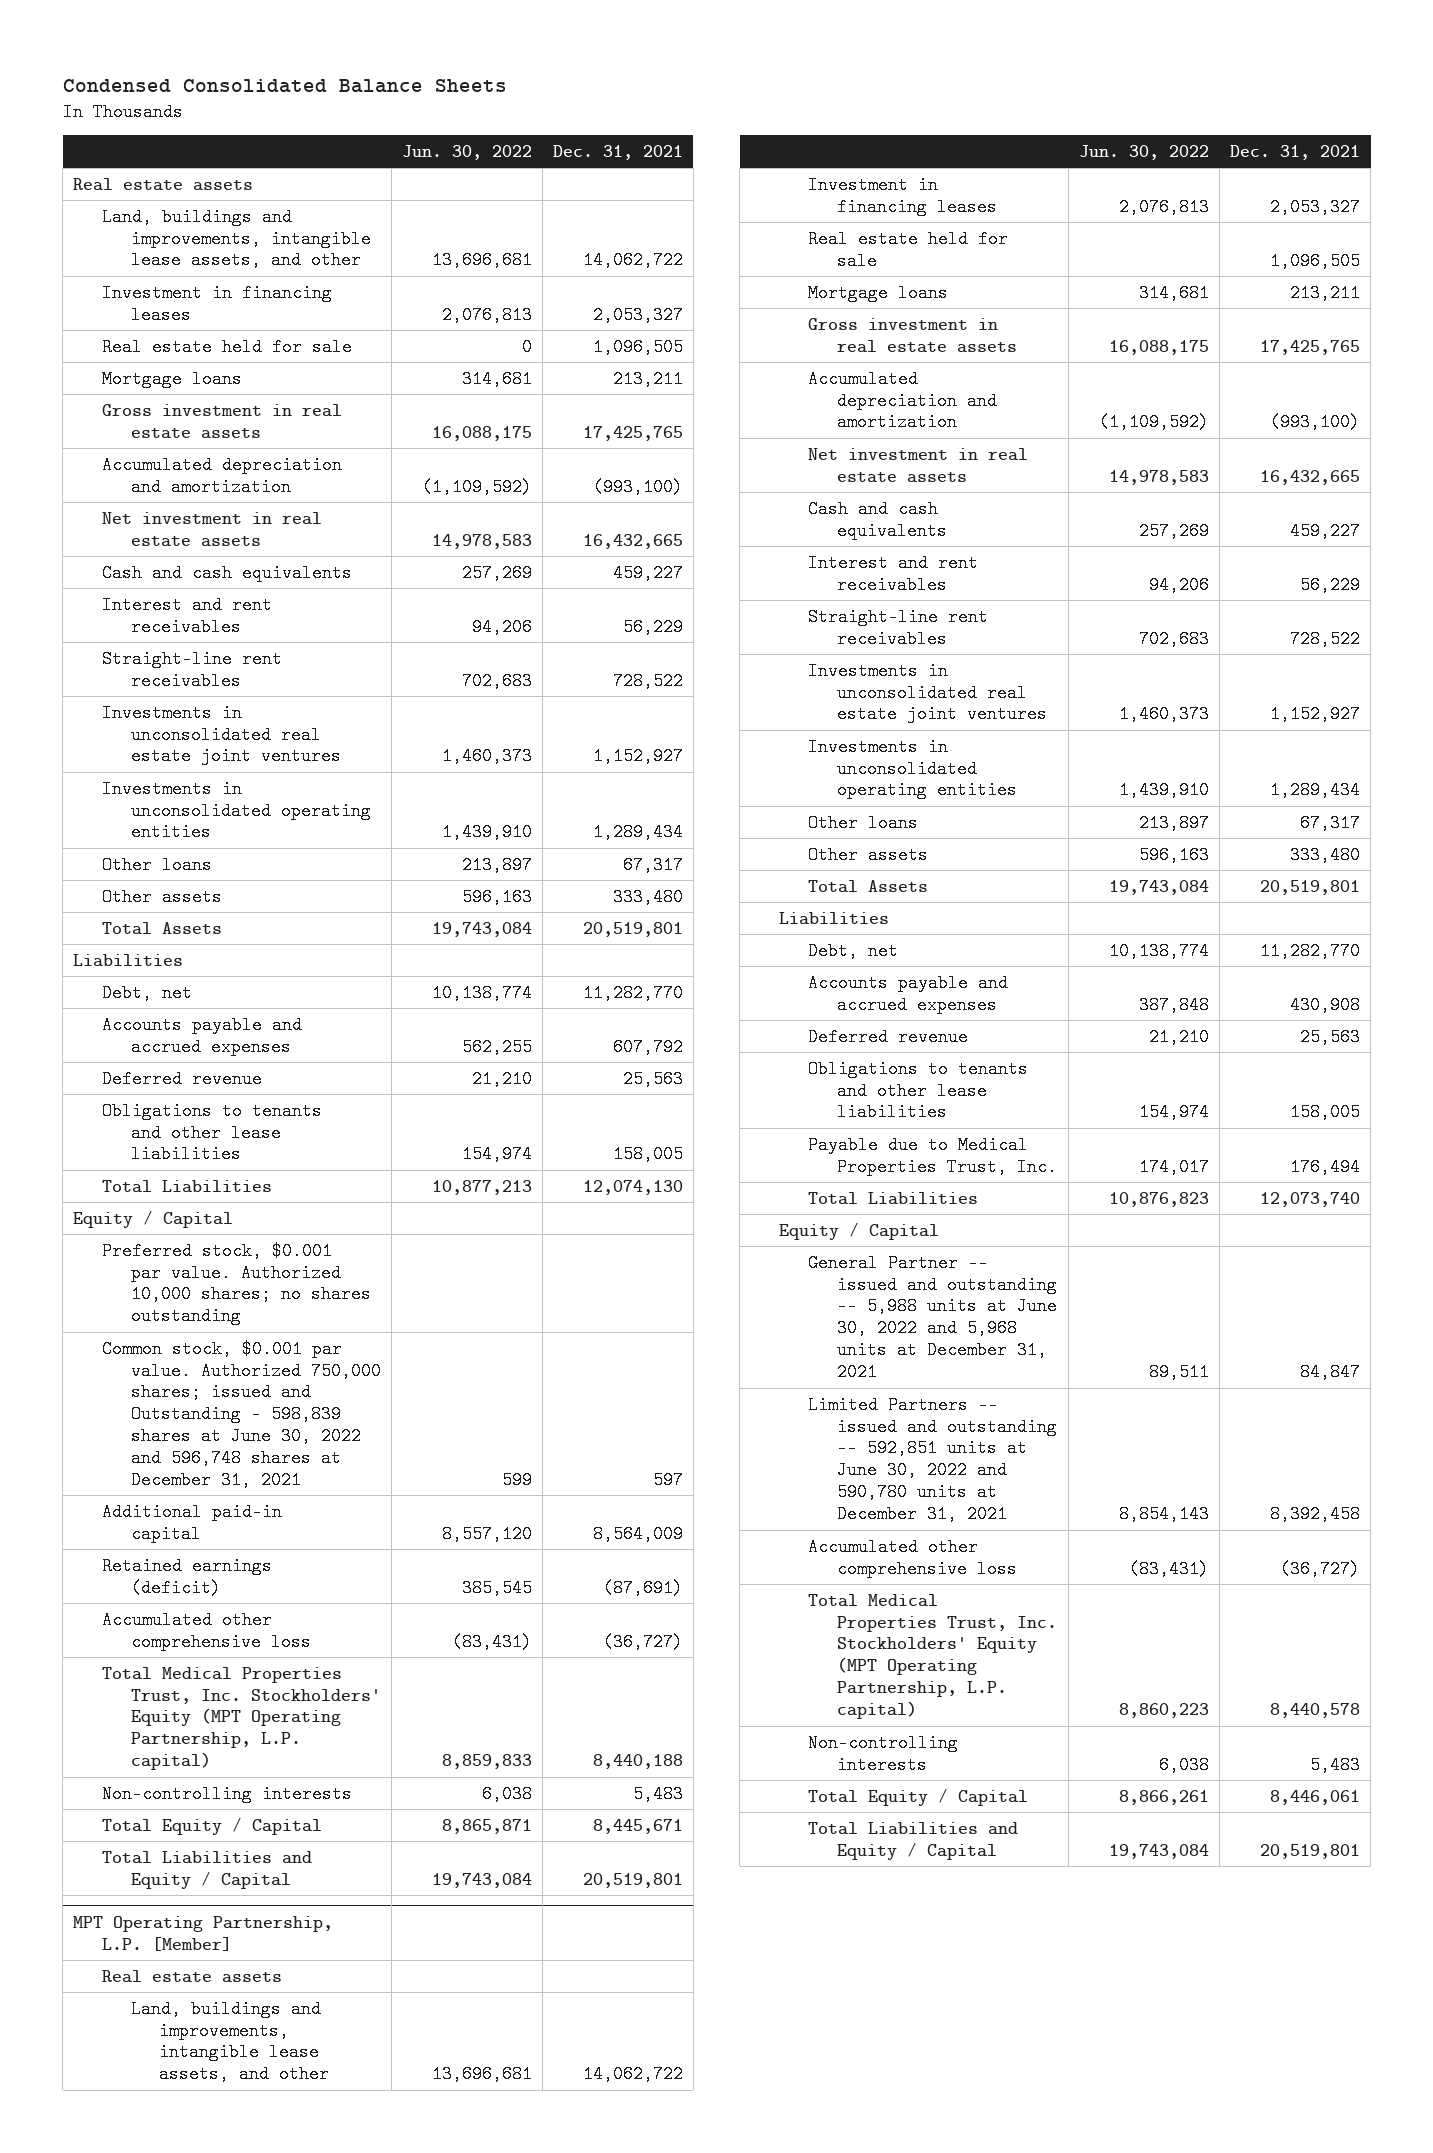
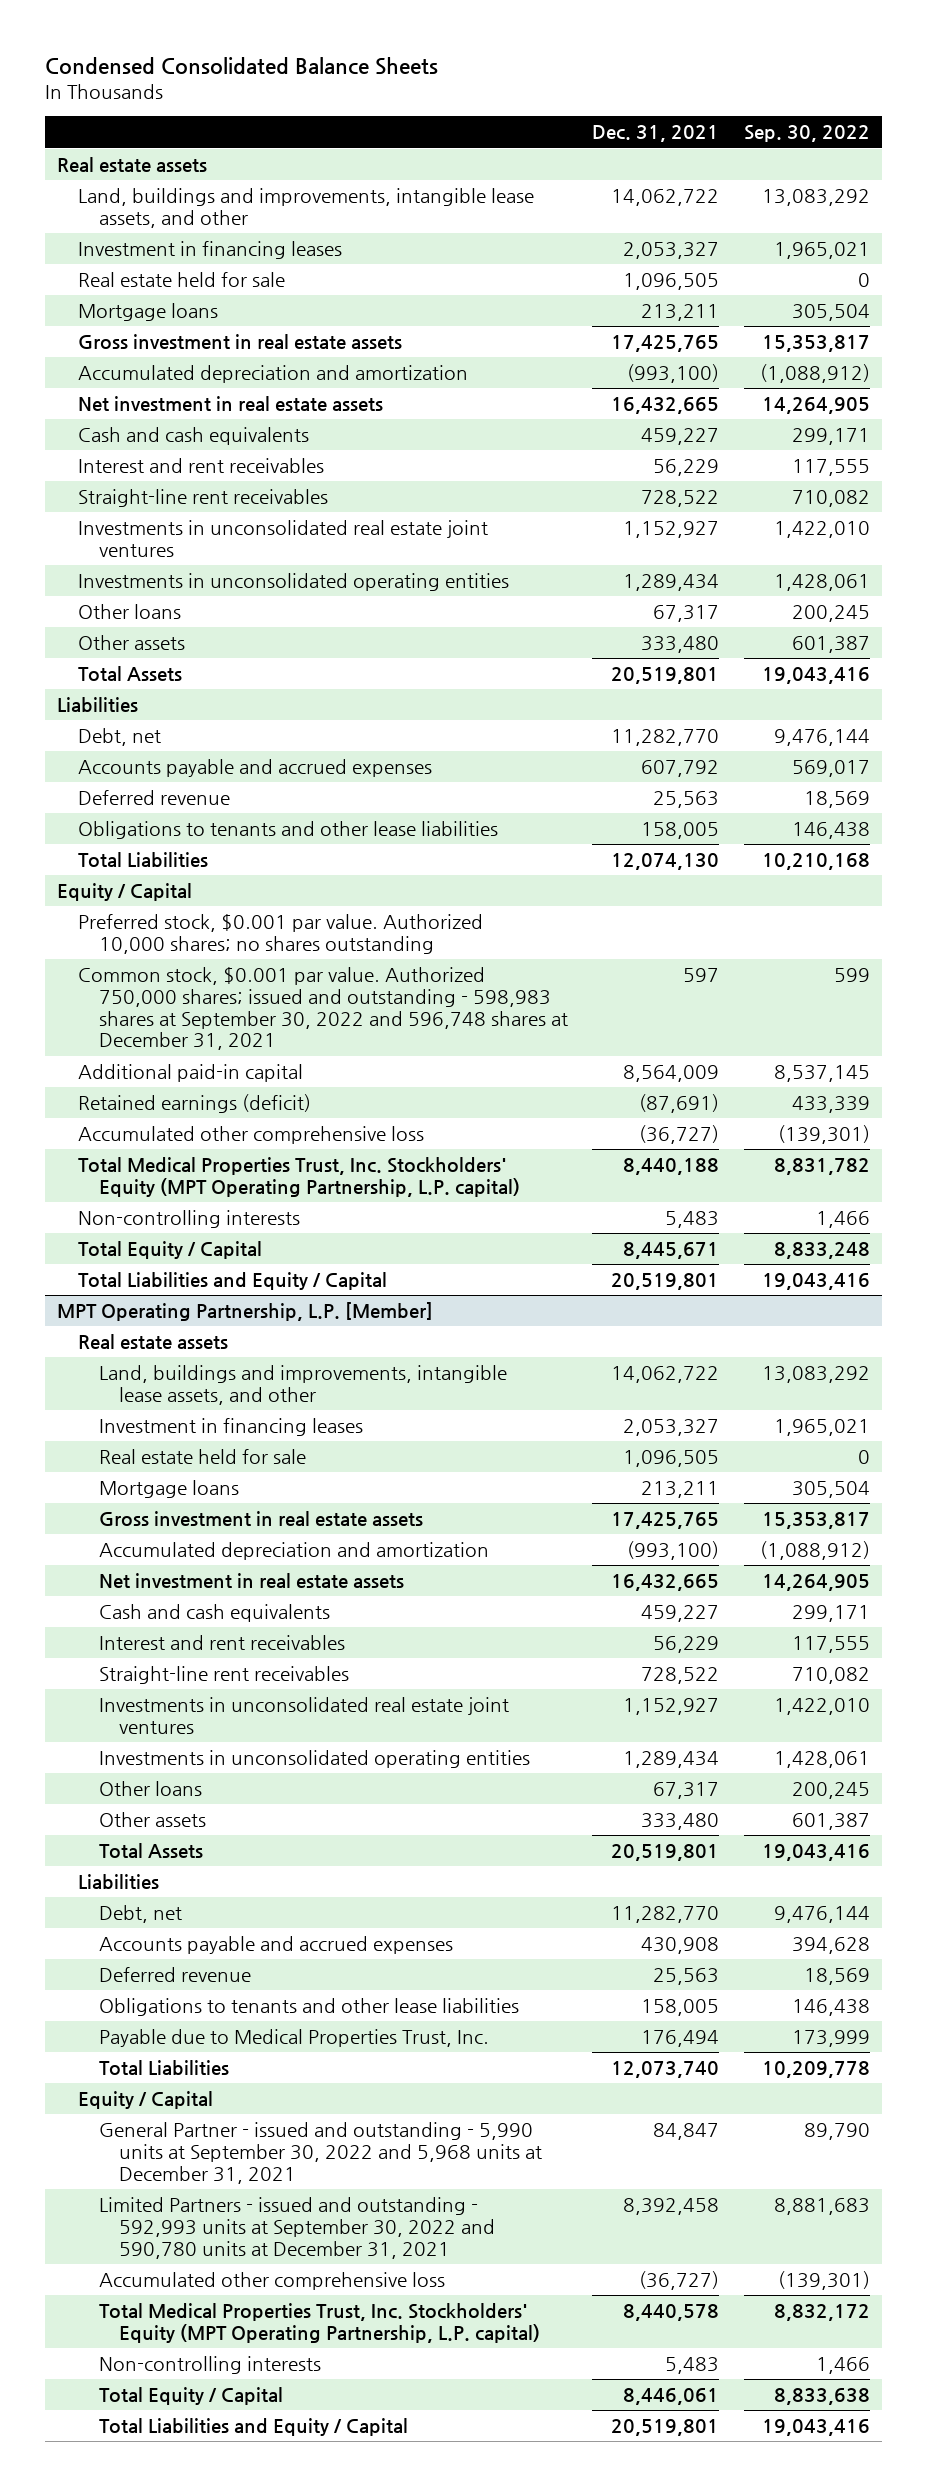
[401,145,532,161] Jun. 30, 2022 -> none
none -> [744,125,871,143] Sep. 30, 2022
[101,1339,381,1490] Common stock, $0.001 par value. Authorized 750,000 shares; issued and Outstanding - 598,839 shares at June 30, 2022 and 596,748 shares at December 31, 2021 -> [77,967,568,1051] Common stock, $0.001 par value. Authorized 750,000 shares; issued and outstanding - 598,983 shares at September 30, 2022 and 596,748 shares at December 31, 2021
[807,1253,1057,1382] General Partner -- issued and outstanding -- 5,988 units at June 30, 2022 and 5,968 units at December 31, 2021 -> [98,2122,543,2184] General Partner - issued and outstanding - 5,990 units at September 30, 2022 and 5,968 units at December 31, 2021
[807,1395,1057,1524] Limited Partners -- issued and outstanding -- 592,851 units at June 30, 2022 and 590,780 units at December 31, 2021 -> [98,2197,496,2259] Limited Partners - issued and outstanding - 592,993 units at September 30, 2022 and 590,780 units at December 31, 2021

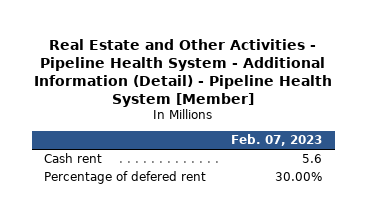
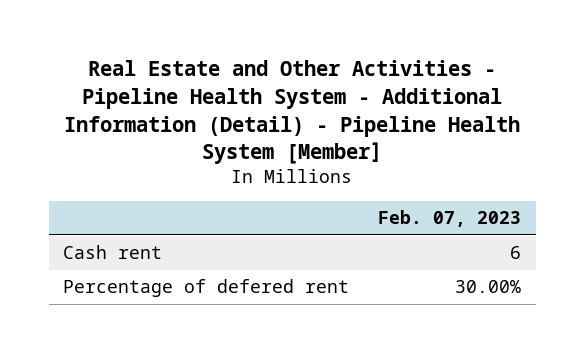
[302,154,323,164] 5.6 -> [510,246,522,260] 6

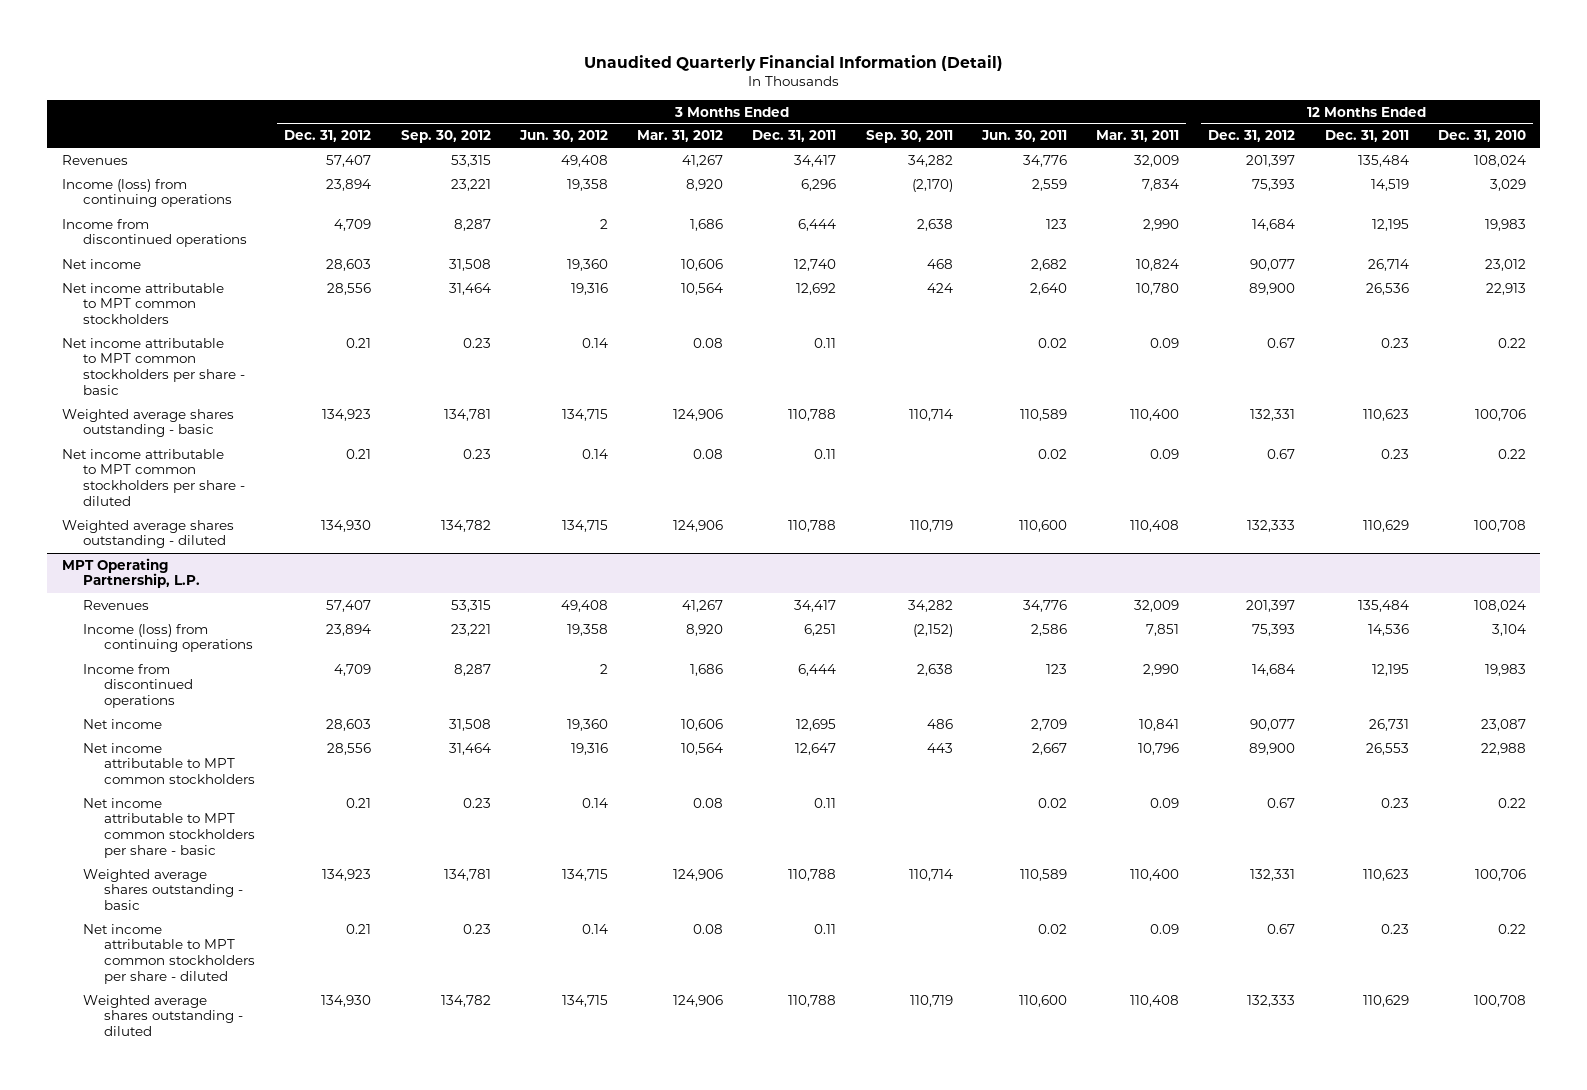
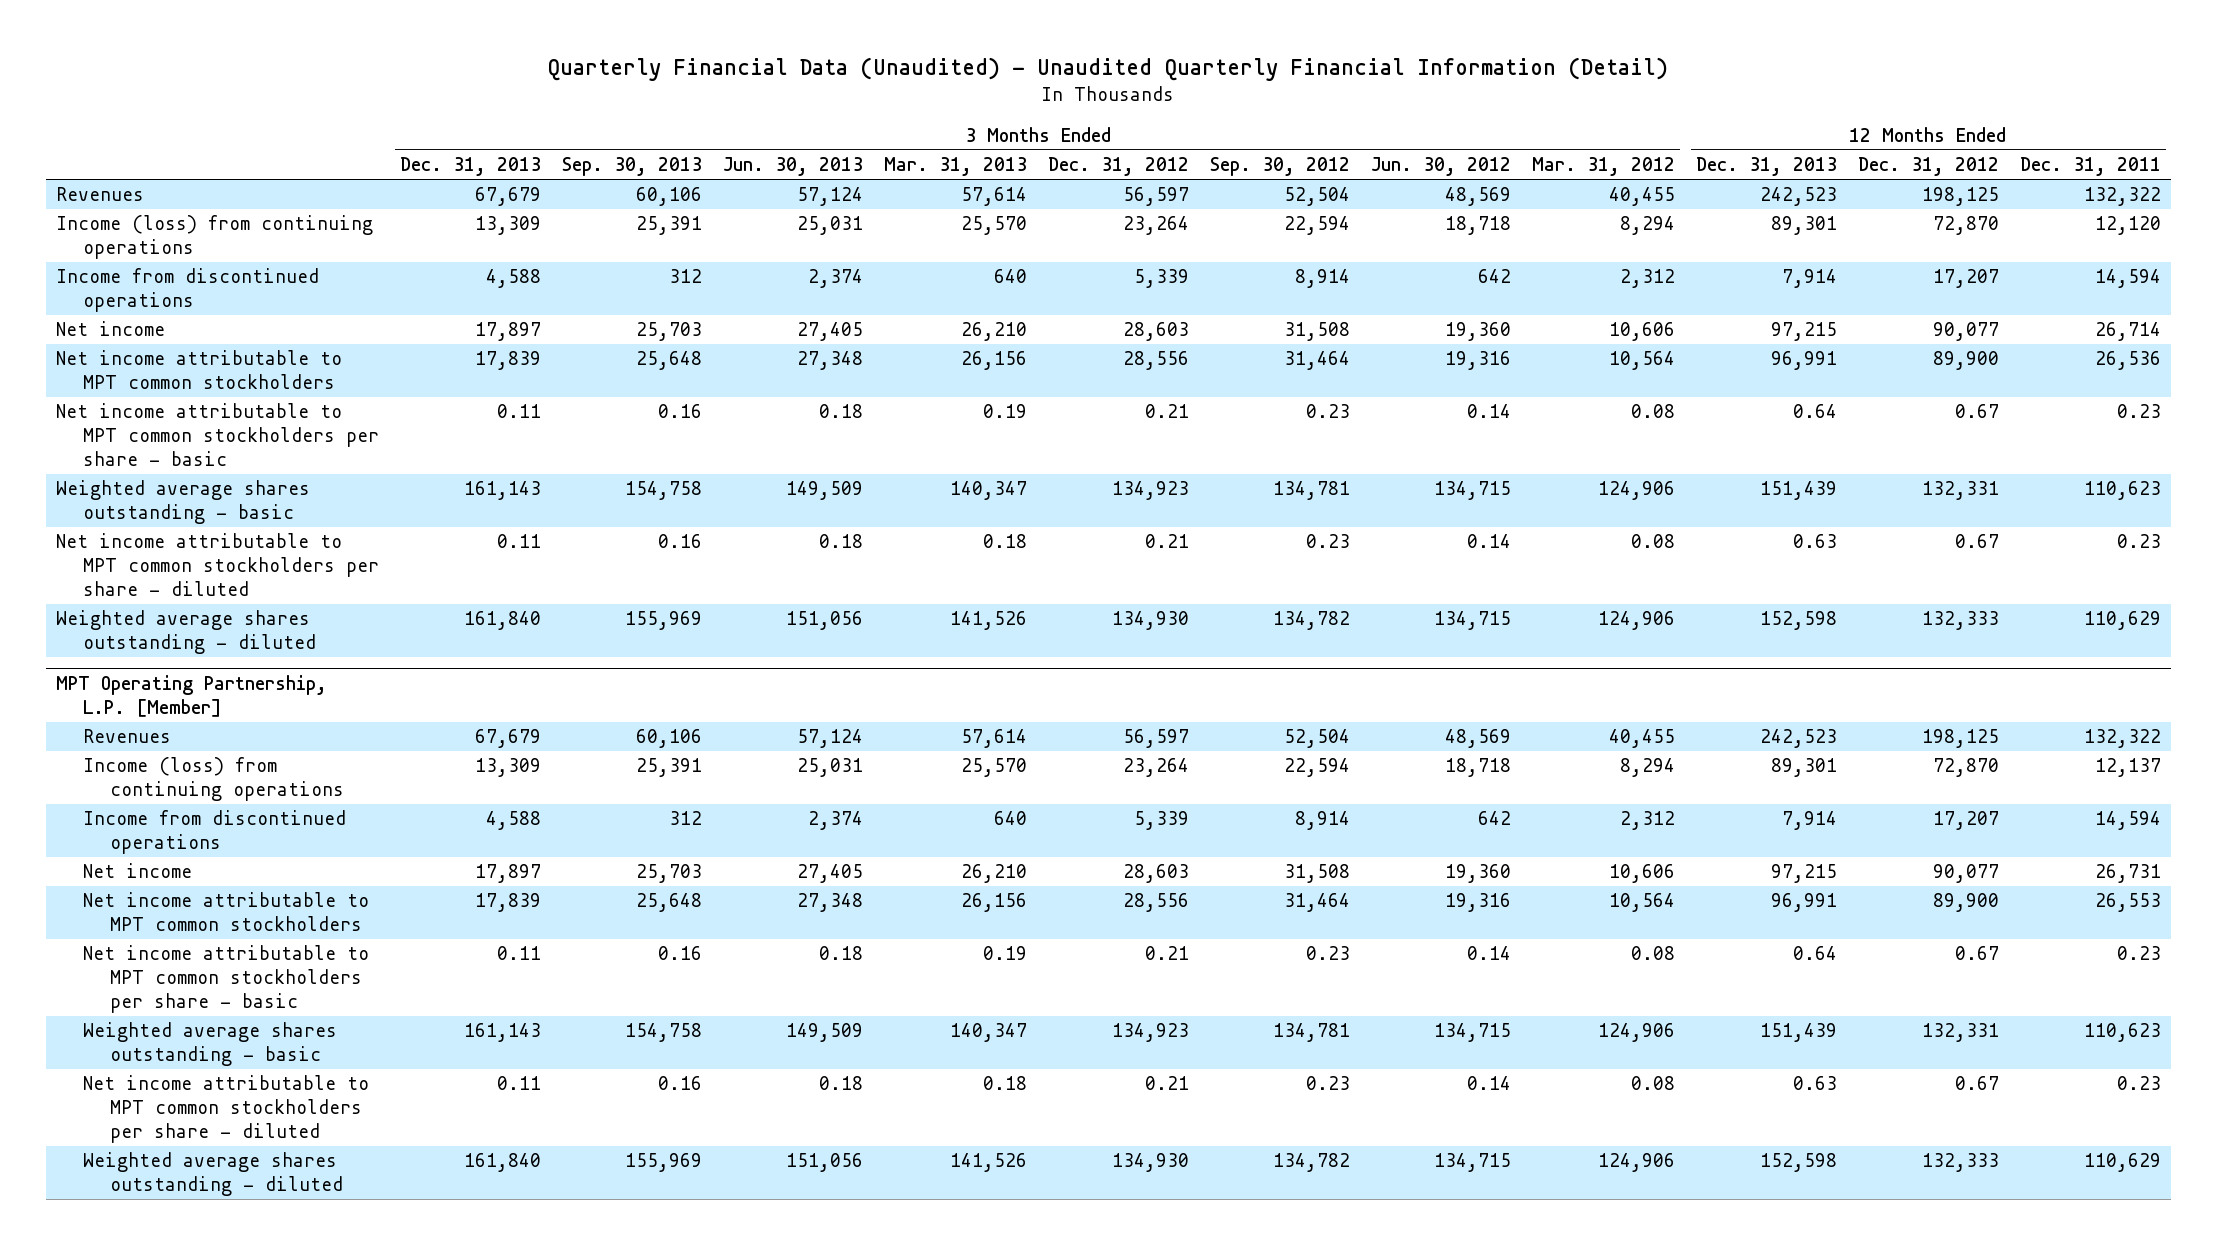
[583,55,1003,72] Unaudited Quarterly Financial Information (Detail) -> [547,57,1669,82] Quarterly Financial Data (Unaudited) - Unaudited Quarterly Financial Information (Detail)
[752,130,837,143] Dec. 31, 2011 -> none
[865,130,953,144] Sep. 30, 2011 -> none
[980,130,1067,143] Jun. 30, 2011 -> none
[1096,130,1180,143] Mar. 31, 2011 -> none
[1437,130,1526,143] Dec. 31, 2010 -> none
none -> [400,157,542,177] Dec. 31, 2013
none -> [562,157,703,177] Sep. 30, 2013
none -> [723,157,864,177] Jun. 30, 2013
none -> [884,157,1028,177] Mar. 31, 2013
none -> [1695,157,1837,177] Dec. 31, 2013
[326,154,372,167] 57,407 -> [1123,187,1190,207] 56,597
[450,154,491,167] 53,315 -> [1283,187,1350,207] 52,504
[560,154,608,167] 49,408 -> [1444,187,1511,207] 48,569
[682,154,724,167] 41,267 -> [1608,187,1675,207] 40,455
[1246,154,1296,167] 201,397 -> [1921,187,1999,207] 198,125
[1357,154,1409,167] 135,484 -> [2083,187,2161,207] 132,322
[326,178,372,191] 23,894 -> [1123,216,1190,236] 23,264
[450,178,491,191] 23,221 -> [1283,216,1350,236] 22,594
[566,178,608,191] 19,358 -> [1444,216,1511,236] 18,718
[686,178,724,191] 8,920 -> [1619,216,1675,236] 8,294
[1252,178,1296,191] 75,393 -> [1932,216,1999,236] 72,870
[1370,178,1409,191] 14,519 -> [2094,216,2161,236] 12,120
[334,218,372,231] 4,709 -> [1134,269,1190,289] 5,339
[453,218,491,231] 8,287 -> [1294,269,1350,289] 8,914
[599,218,608,229] 2 -> [1477,269,1511,284] 642
[690,218,724,231] 1,686 -> [1619,269,1675,289] 2,312
[1252,218,1296,231] 14,684 -> [1932,269,1999,289] 17,207
[1371,218,1409,231] 12,195 -> [2094,269,2161,289] 14,594
[61,557,200,589] MPT Operating Partnership, L.P. -> [56,675,328,717] MPT Operating Partnership, L.P. [Member]
[326,599,372,612] 57,407 -> [1123,729,1190,749] 56,597
[450,599,491,612] 53,315 -> [1283,729,1350,749] 52,504
[560,599,608,612] 49,408 -> [1444,729,1511,749] 48,569
[682,599,724,612] 41,267 -> [1608,729,1675,749] 40,455
[1246,599,1296,612] 201,397 -> [1921,729,1999,749] 198,125
[1357,599,1409,612] 135,484 -> [2083,729,2161,749] 132,322
[326,623,372,636] 23,894 -> [1123,758,1190,778] 23,264
[450,623,491,636] 23,221 -> [1283,758,1350,778] 22,594
[566,623,608,636] 19,358 -> [1444,758,1511,778] 18,718
[686,623,724,636] 8,920 -> [1619,758,1675,778] 8,294
[1252,623,1296,636] 75,393 -> [1932,758,1999,778] 72,870
[1367,623,1409,636] 14,536 -> [2094,758,2161,778] 12,137
[334,663,372,676] 4,709 -> [1134,811,1190,831] 5,339
[453,663,491,676] 8,287 -> [1294,811,1350,831] 8,914
[599,663,608,674] 2 -> [1477,811,1511,826] 642
[690,663,724,676] 1,686 -> [1619,811,1675,831] 2,312
[1252,663,1296,676] 14,684 -> [1932,811,1999,831] 17,207
[1371,663,1409,676] 12,195 -> [2094,811,2161,831] 14,594

